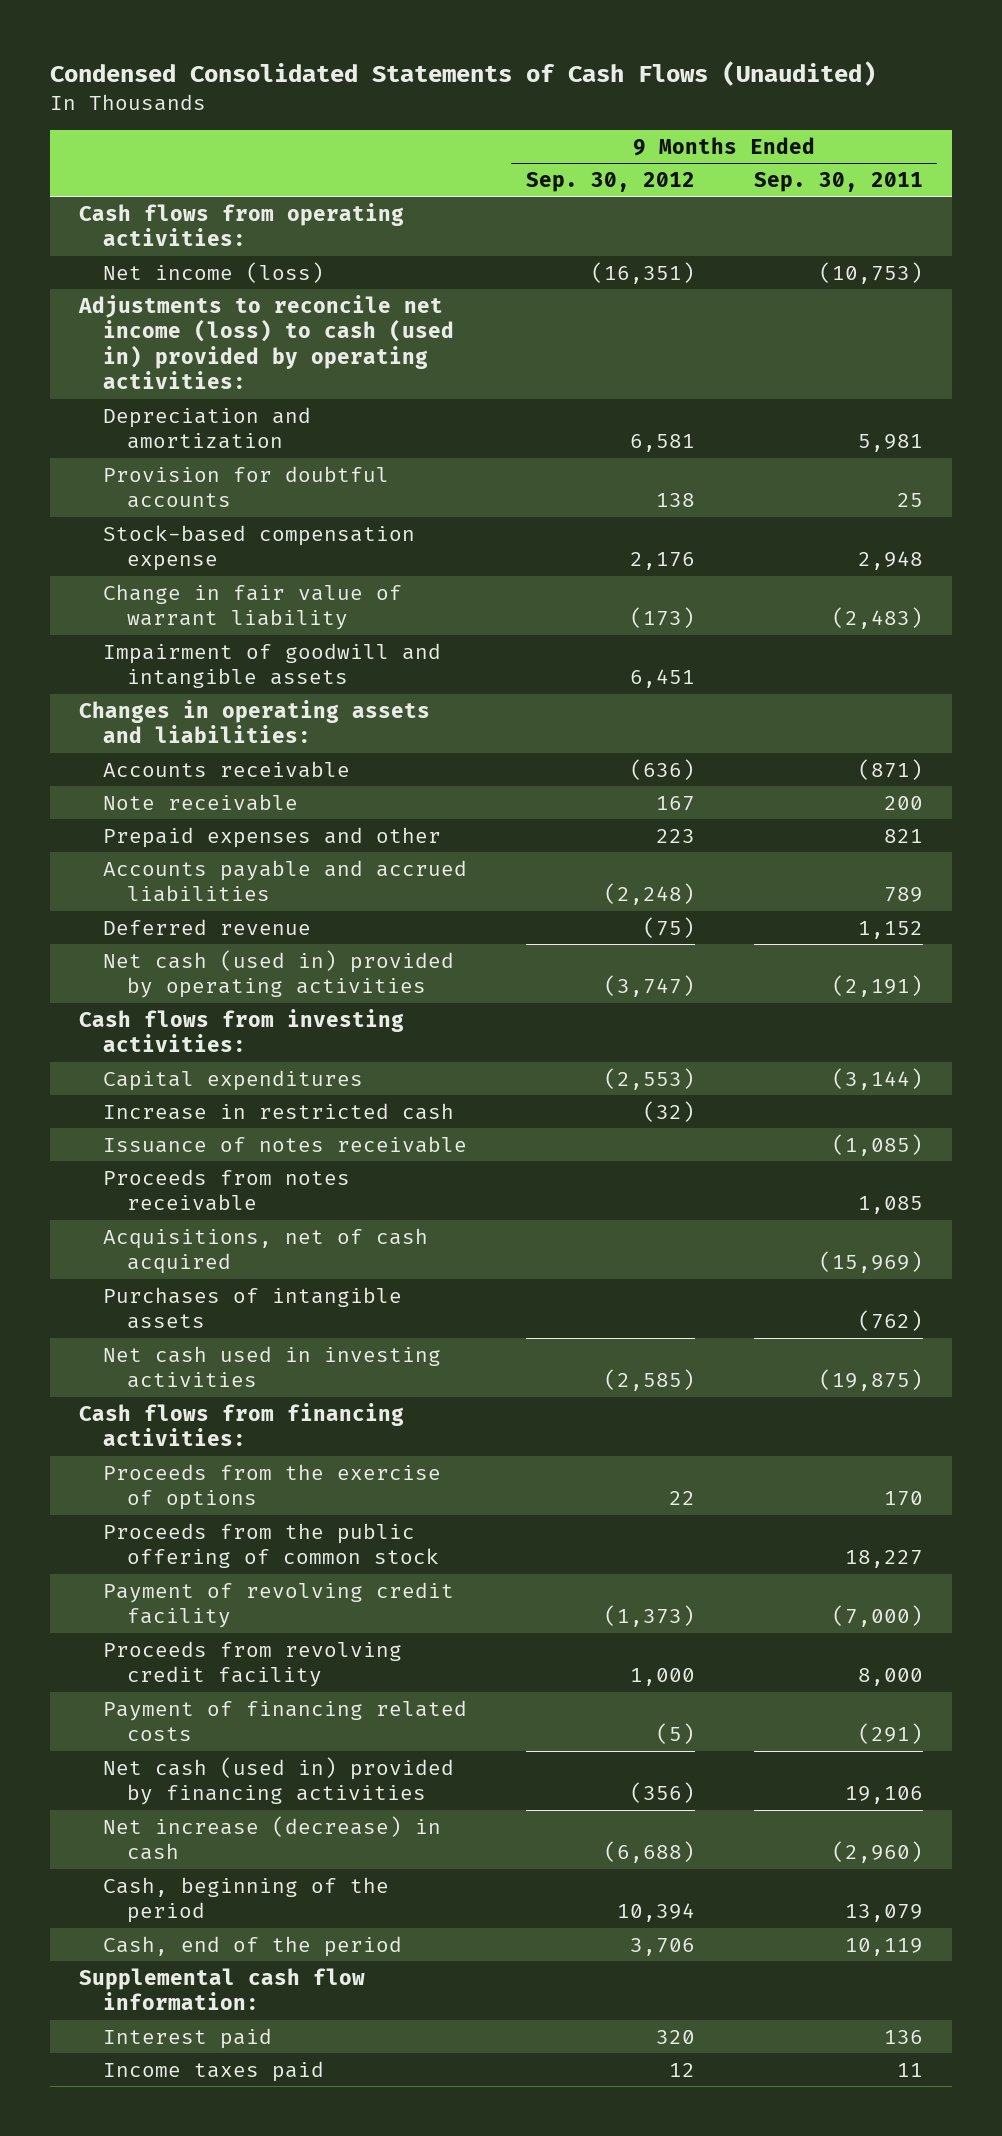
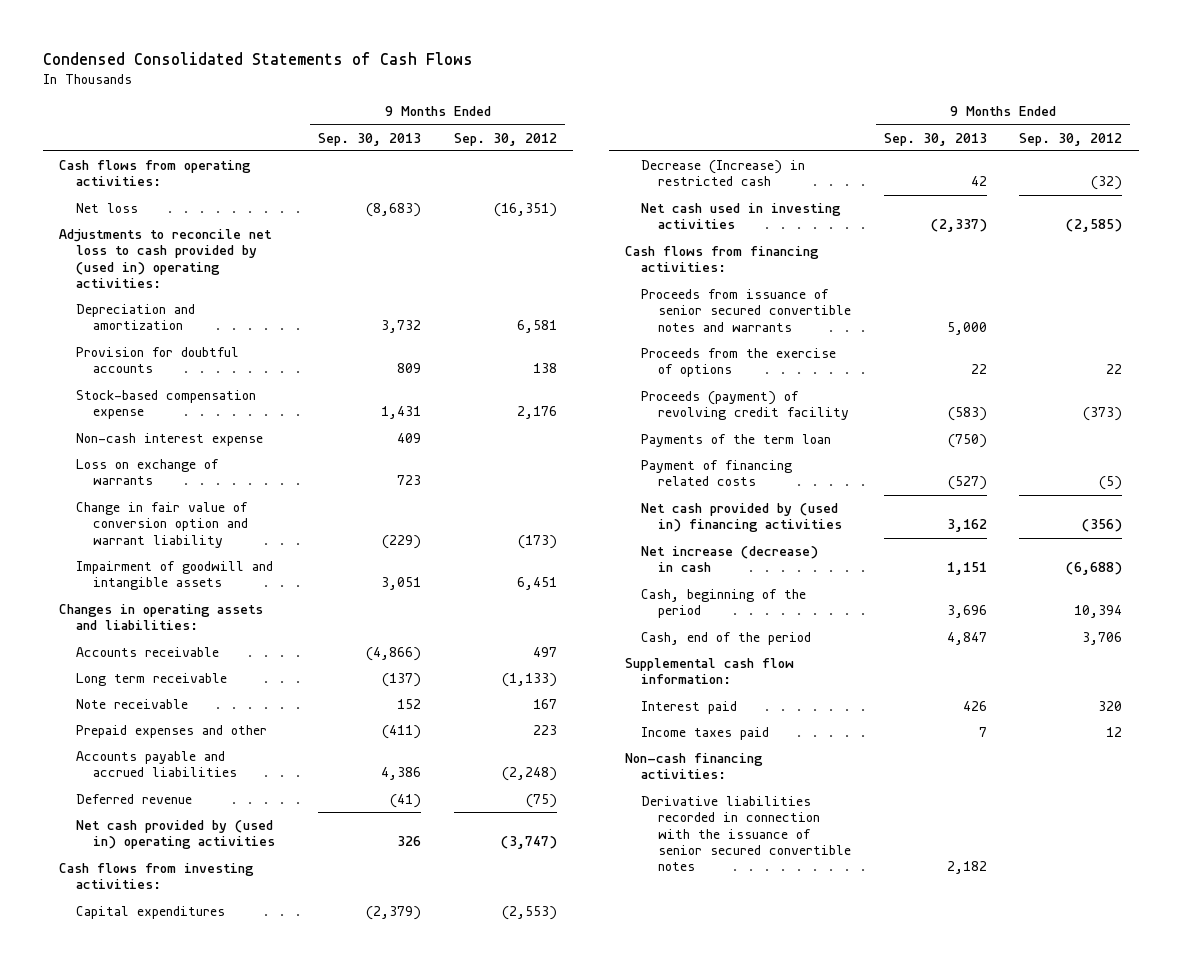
[50,60,877,86] Condensed Consolidated Statements of Cash Flows (Unaudited) -> [43,52,474,66] Condensed Consolidated Statements of Cash Flows
[753,171,923,192] Sep. 30, 2011 -> none
none -> [318,132,422,146] Sep. 30, 2013
[103,261,325,283] Net income (loss) -> [76,202,139,213] Net loss
[78,294,455,390] Adjustments to reconcile net income (loss) to cash (used in) provided by operating activities: -> [59,228,273,288] Adjustments to reconcile net loss to cash provided by (used in) operating activities:
none -> [76,432,264,446] Non-cash interest expense
none -> [76,458,220,486] Loss on exchange of warrants
[103,583,403,631] Change in fair value of warrant liability -> [76,501,249,548] Change in fair value of conversion option and warrant liability
[629,758,695,780] (636) -> [532,646,557,657] 497
none -> [76,672,228,686] Long term receivable
[103,949,455,999] Net cash (used in) provided by operating activities -> [76,819,275,850] Net cash provided by (used in) operating activities
[103,1135,468,1153] Issuance of notes receivable -> none
[103,1168,351,1212] Proceeds from notes receivable -> none
[103,1227,429,1275] Acquisitions, net of cash acquired -> none
[103,1286,403,1330] Purchases of intangible assets -> none
[103,1102,455,1120] Increase in restricted cash -> [641,159,806,187] Decrease (Increase) in restricted cash
none -> [641,288,852,332] Proceeds from issuance of senior secured convertible notes and warrants
[103,1522,440,1569] Proceeds from the public offering of common stock -> none
[103,1640,403,1688] Proceeds from revolving credit facility -> none
[103,1581,455,1629] Payment of revolving credit facility -> [641,390,850,421] Proceeds (payment) of revolving credit facility
[603,1605,695,1628] (1,373) -> [1083,407,1123,422] (373)
none -> [641,433,832,447] Payments of the term loan
[103,1756,455,1806] Net cash (used in) provided by financing activities -> [641,502,843,533] Net cash provided by (used in) financing activities
none -> [624,752,763,780] Non-cash financing activities:
none -> [641,795,852,872] Derivative liabilities recorded in connection with the issuance of senior secured convertible notes

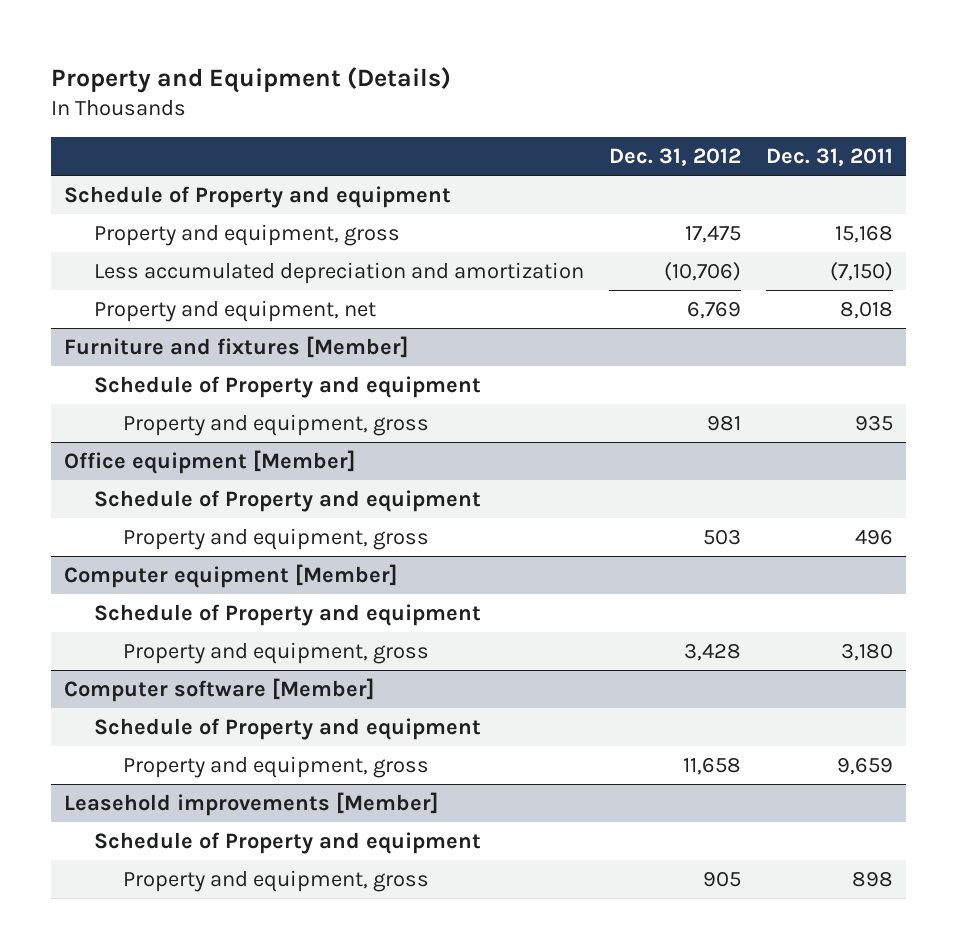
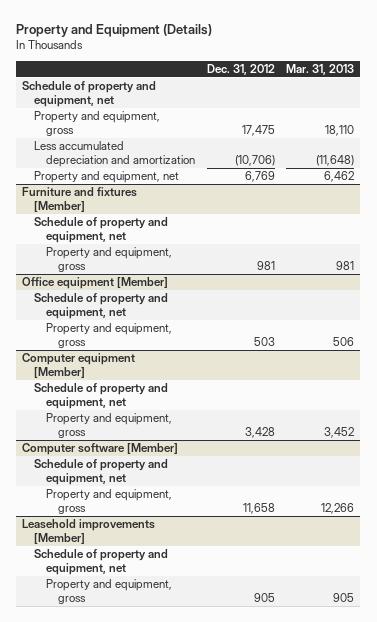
[766,147,894,166] Dec. 31, 2011 -> none
none -> [286,63,355,75] Mar. 31, 2013
[64,185,452,208] Schedule of Property and equipment -> [22,81,157,107] Schedule of property and equipment, net
[93,375,481,398] Schedule of Property and equipment -> [34,217,169,243] Schedule of property and equipment, net
[93,489,481,512] Schedule of Property and equipment -> [34,293,169,319] Schedule of property and equipment, net
[93,603,481,626] Schedule of Property and equipment -> [34,383,169,409] Schedule of property and equipment, net
[93,717,481,740] Schedule of Property and equipment -> [34,459,169,485] Schedule of property and equipment, net
[93,831,481,854] Schedule of Property and equipment -> [34,549,169,575] Schedule of property and equipment, net

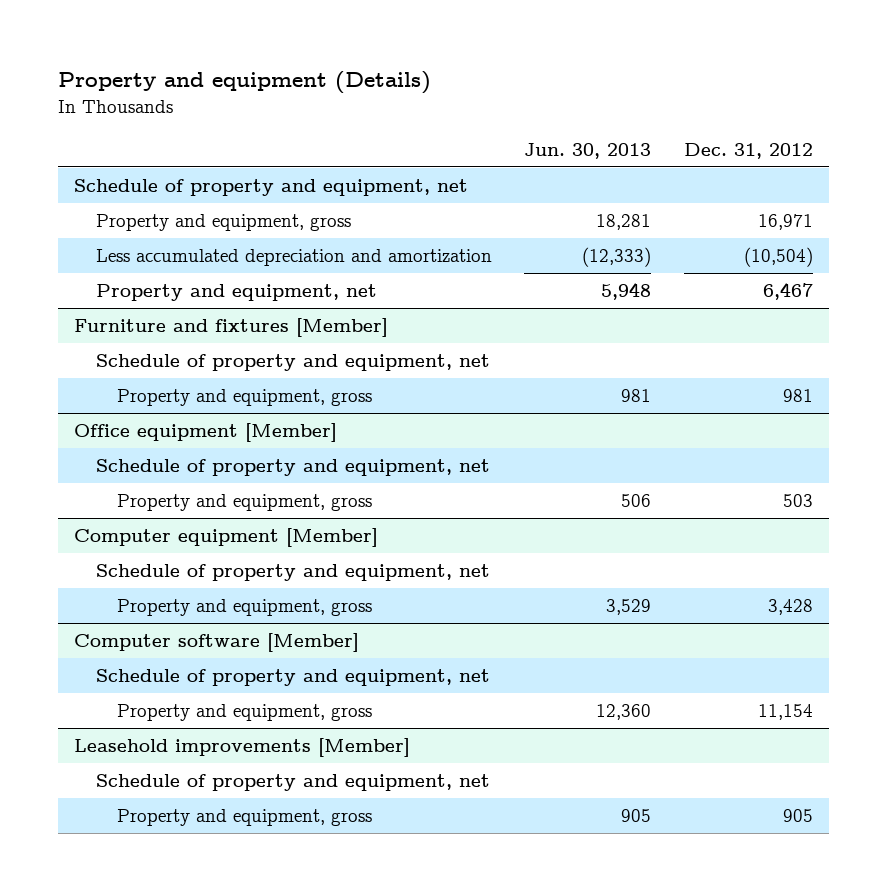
[16,23,213,37] Property and Equipment (Details) -> [57,71,431,95] Property and equipment (Details)
[286,63,355,75] Mar. 31, 2013 -> none
none -> [524,143,652,160] Jun. 30, 2013
[241,124,275,136] 17,475 -> [757,214,813,231] 16,971
[234,154,275,166] (10,706) -> [743,247,813,268] (10,504)
[244,171,275,183] 6,769 -> [762,282,813,301] 6,467
[242,502,275,514] 11,658 -> [757,704,813,721] 11,154

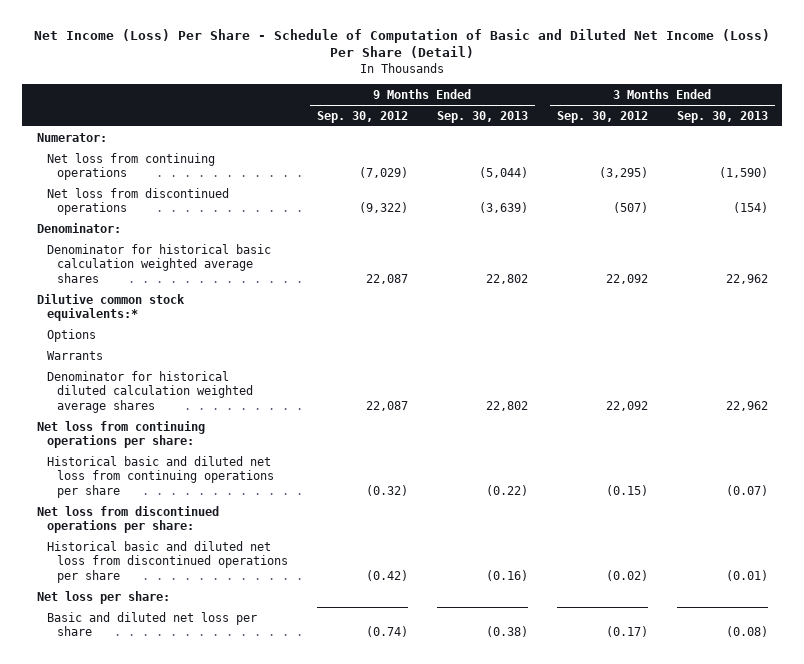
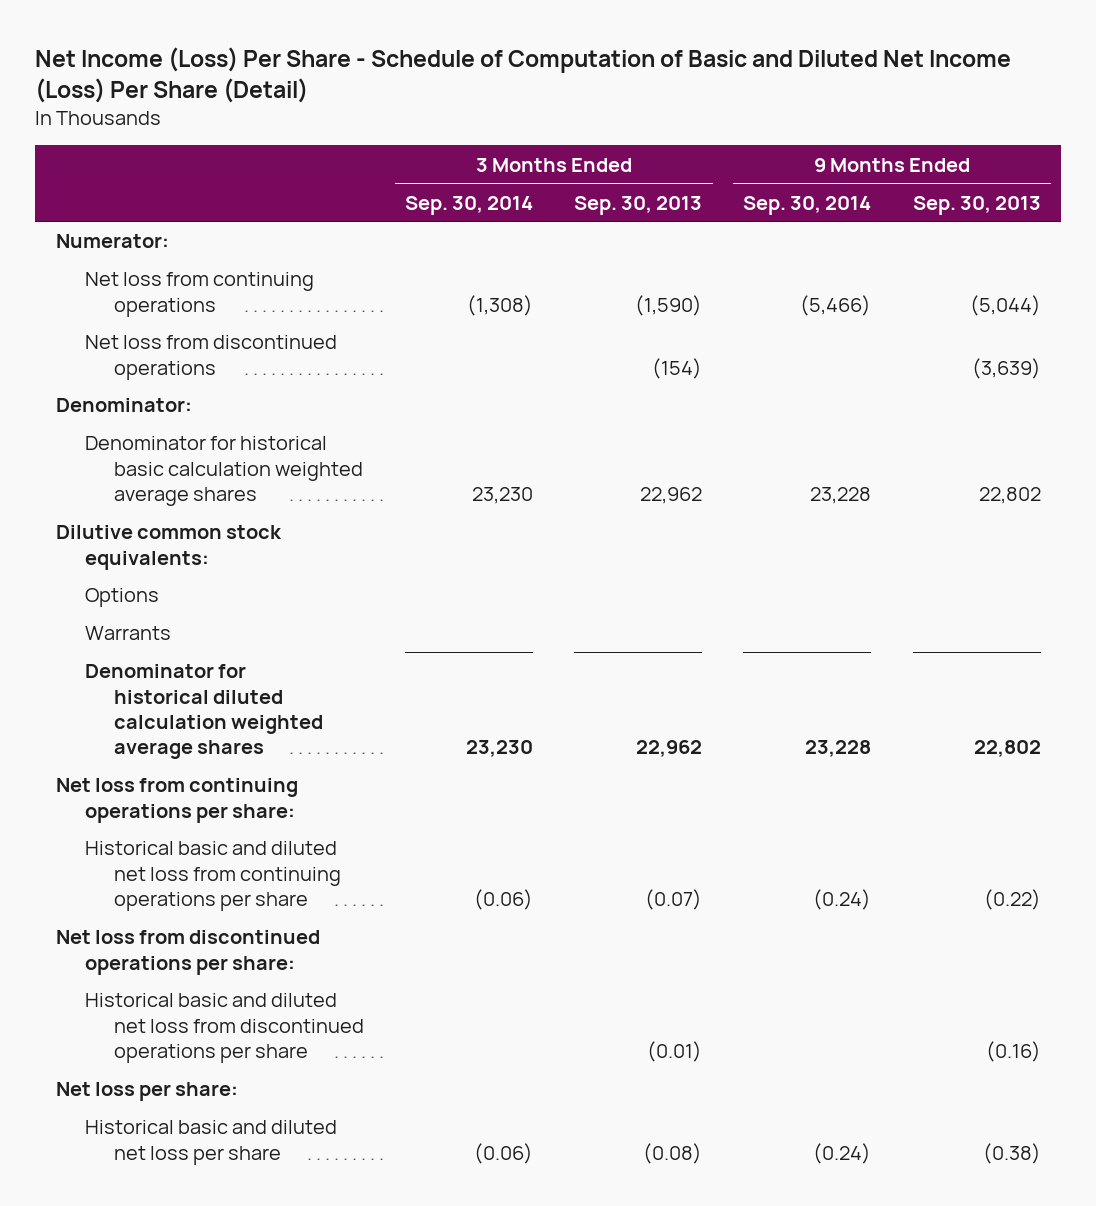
[317,110,409,123] Sep. 30, 2012 -> none
[556,110,648,123] Sep. 30, 2012 -> none
none -> [405,195,534,215] Sep. 30, 2014
none -> [743,195,872,215] Sep. 30, 2014
[36,293,185,322] Dilutive common stock equivalents:* -> [55,525,282,570] Dilutive common stock equivalents:
[46,611,257,637] Basic and diluted net loss per share -> [84,1120,337,1165] Historical basic and diluted net loss per share

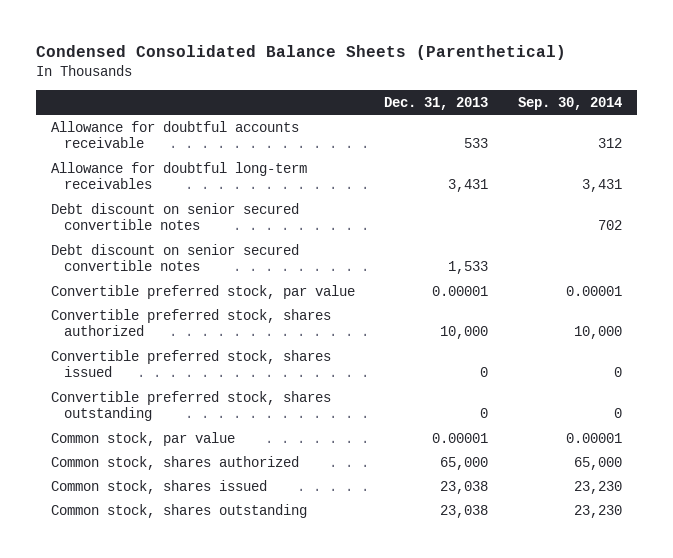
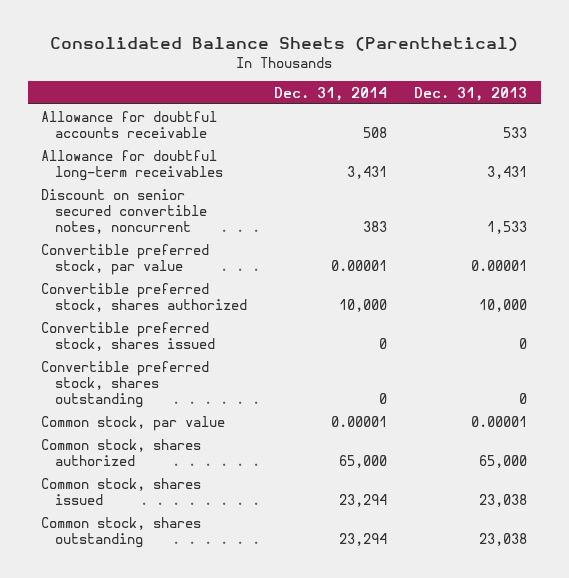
[35,45,566,61] Condensed Consolidated Balance Sheets (Parenthetical) -> [50,37,519,52] Consolidated Balance Sheets (Parenthetical)
[518,96,623,110] Sep. 30, 2014 -> none
none -> [273,86,387,101] Dec. 31, 2014
[50,202,299,231] Debt discount on senior secured convertible notes -> none
[50,243,299,272] Debt discount on senior secured convertible notes -> [41,188,207,234] Discount on senior secured convertible notes, noncurrent

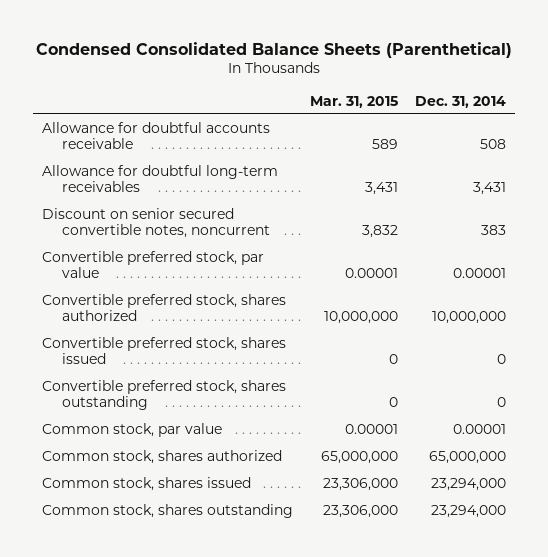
[50,37,519,52] Consolidated Balance Sheets (Parenthetical) -> [35,41,512,58] Condensed Consolidated Balance Sheets (Parenthetical)
[414,86,528,101] Dec. 31, 2013 -> none
none -> [309,95,398,108] Mar. 31, 2015
[338,298,387,312] 10,000 -> [431,311,506,325] 10,000,000
[338,454,387,468] 65,000 -> [428,451,506,465] 65,000,000
[338,493,387,507] 23,294 -> [430,478,506,492] 23,294,000
[338,532,387,546] 23,294 -> [430,505,506,519] 23,294,000

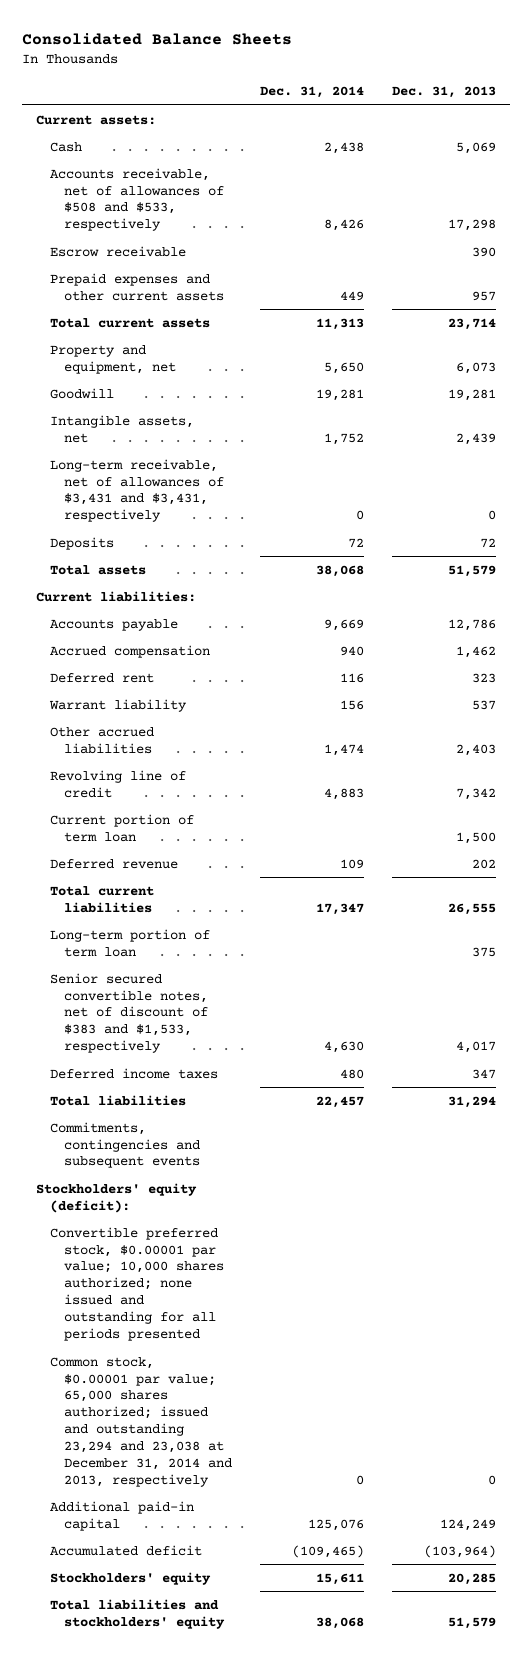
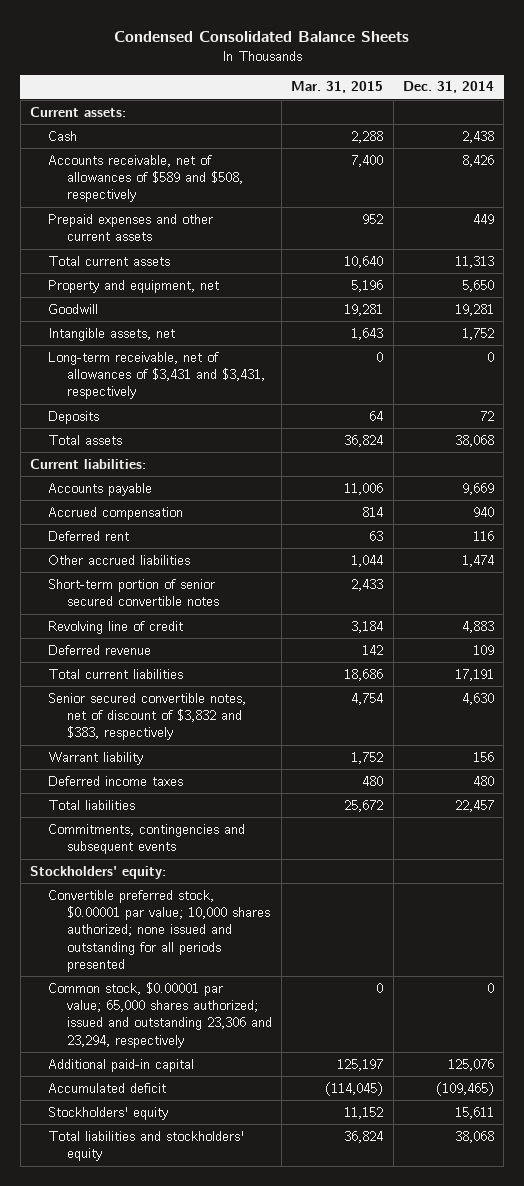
[22,33,293,46] Consolidated Balance Sheets -> [114,30,410,42] Condensed Consolidated Balance Sheets
[391,86,496,99] Dec. 31, 2013 -> none
none -> [291,81,384,94] Mar. 31, 2015
[50,245,187,257] Escrow receivable -> none
[50,167,225,232] Accounts receivable, net of allowances of $508 and $533, respectively -> [48,154,243,203] Accounts receivable, net of allowances of $589 and $508, respectively
none -> [48,578,219,607] Short-term portion of senior secured convertible notes
[50,813,195,842] Current portion of term loan -> none
[50,928,211,957] Long-term portion of term loan -> none
[316,902,365,915] 17,347 -> [454,668,494,681] 17,191
[50,972,209,1054] Senior secured convertible notes, net of discount of $383 and $1,533, respectively -> [48,692,247,741] Senior secured convertible notes, net of discount of $3,832 and $383, respectively
[49,698,188,712] Warrant liability -> [48,751,144,765] Warrant liability
[35,1182,197,1213] Stockholders' equity (deficit): -> [30,865,167,879] Stockholders' equity:
[50,1356,233,1487] Common stock, $0.00001 par value; 65,000 shares authorized; issued and outstanding 23,294 and 23,038 at December 31, 2014 and 2013, respectively -> [48,981,272,1048] Common stock, $0.00001 par value; 65,000 shares authorized; issued and outstanding 23,306 and 23,294, respectively

